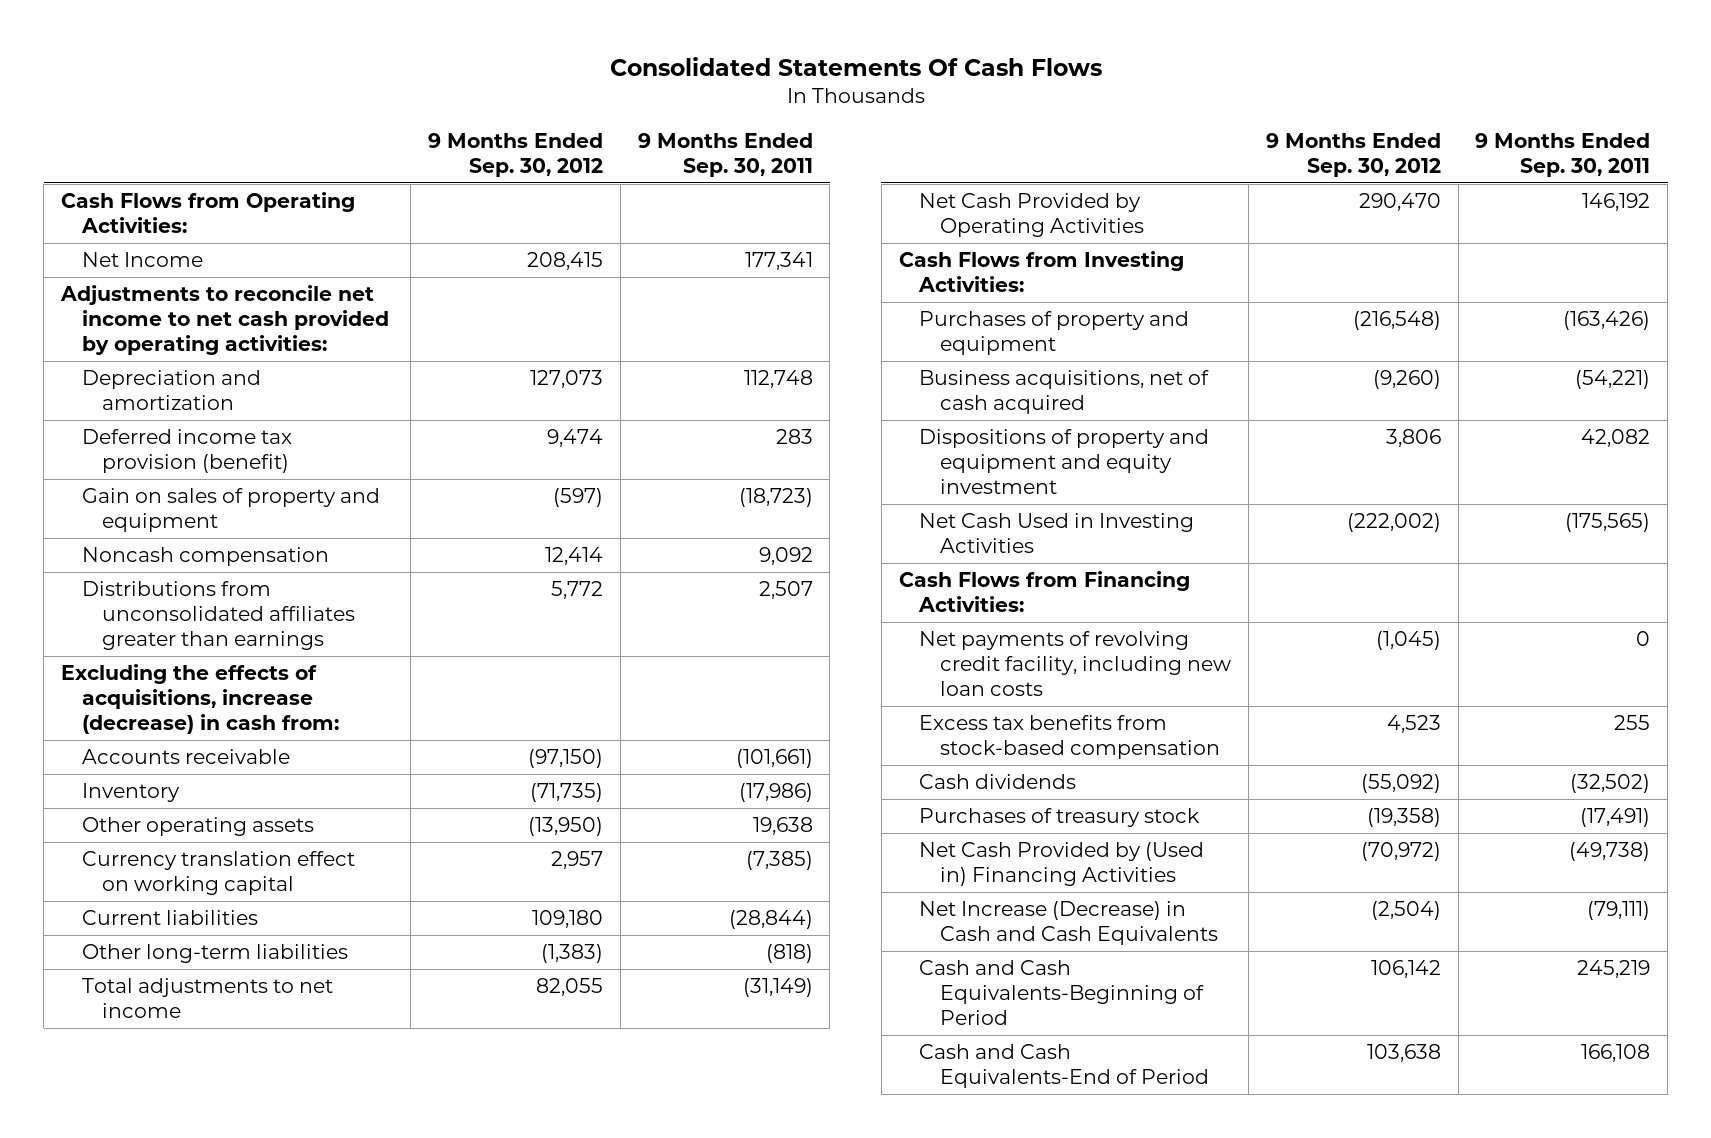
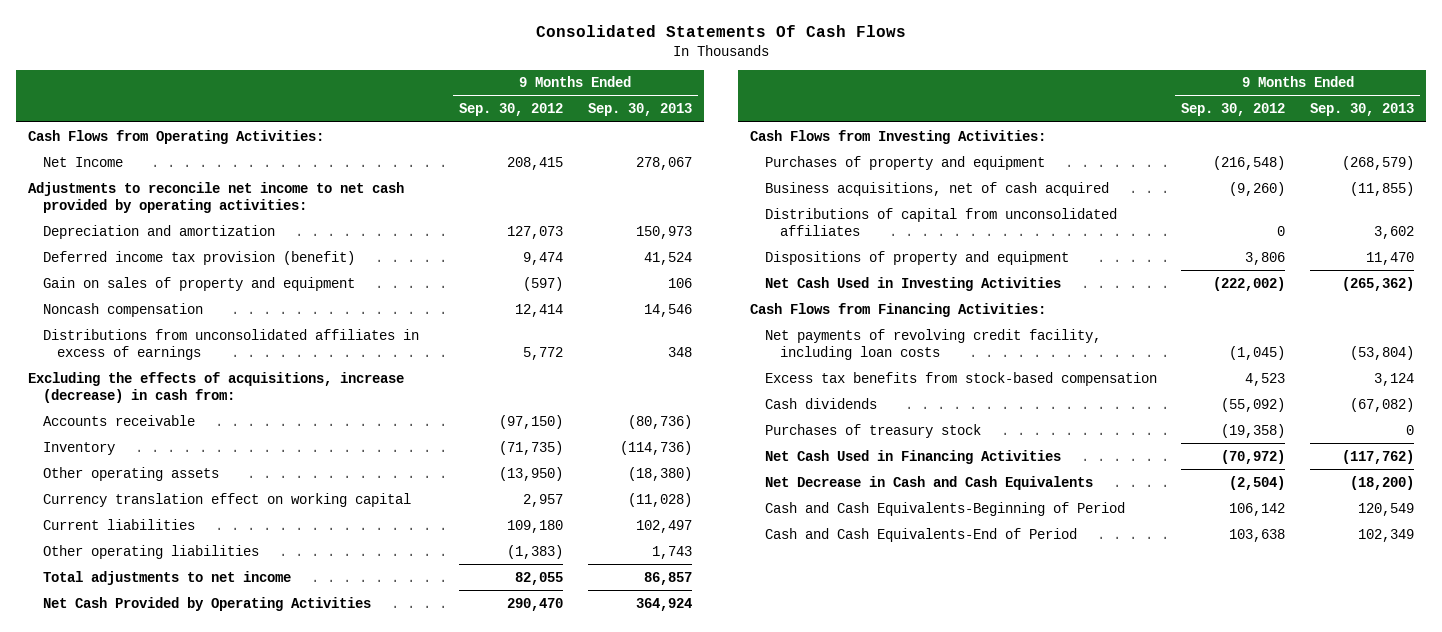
[637,132,813,178] 9 Months Ended Sep. 30, 2011 -> none
none -> [587,103,692,117] Sep. 30, 2013
[81,581,356,651] Distributions from unconsolidated affiliates greater than earnings -> [42,328,419,360] Distributions from unconsolidated affiliates in excess of earnings
[81,944,348,964] Other long-term liabilities -> [42,544,259,559] Other operating liabilities
none -> [765,207,1118,236] Distributions of capital from unconsolidated affiliates
[919,429,1210,495] Dispositions of property and equipment and equity investment -> [765,250,1070,265] Dispositions of property and equipment
[919,631,1232,697] Net payments of revolving credit facility, including new loan costs -> [765,328,1102,360] Net payments of revolving credit facility, including loan costs
[919,842,1205,887] Net Cash Provided by (Used in) Financing Activities -> [765,449,1062,464] Net Cash Used in Financing Activities
[919,901,1219,946] Net Increase (Decrease) in Cash and Cash Equivalents -> [765,475,1094,490] Net Decrease in Cash and Cash Equivalents

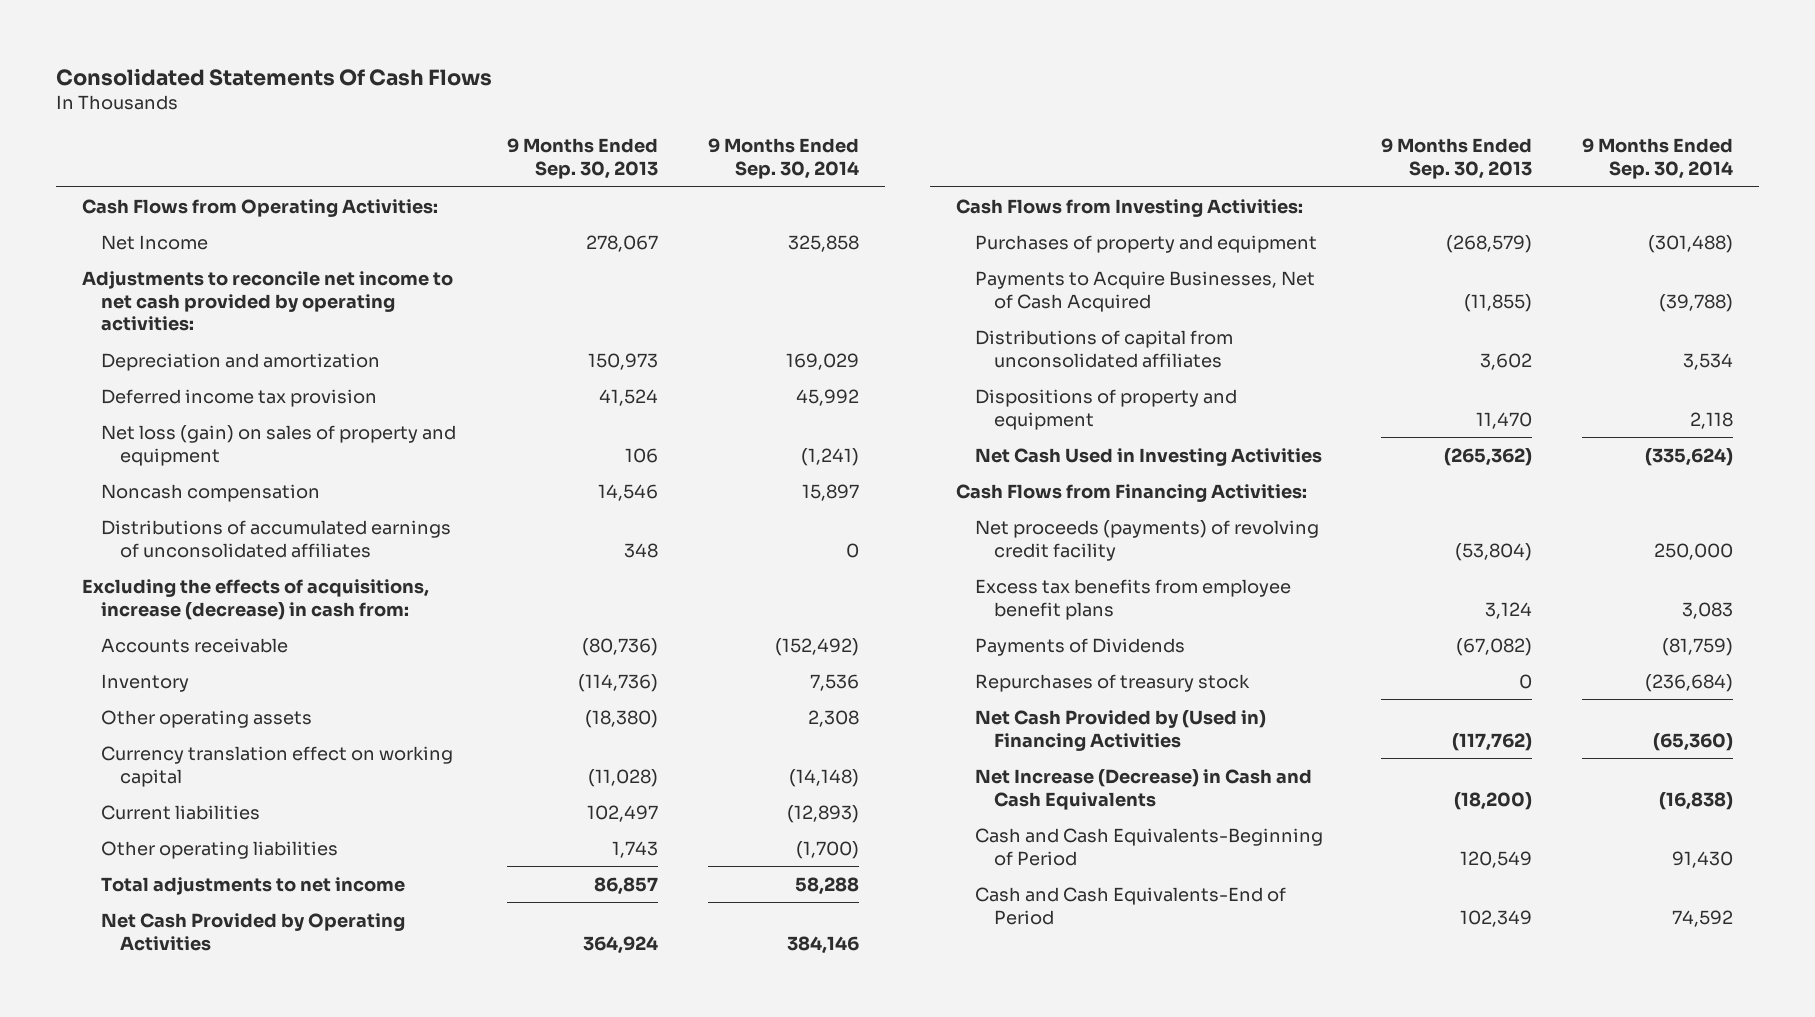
[459,103,564,117] Sep. 30, 2012 -> none
none -> [708,138,860,180] 9 Months Ended Sep. 30, 2014
[42,250,355,265] Deferred income tax provision (benefit) -> [101,388,378,407] Deferred income tax provision
[42,276,355,291] Gain on sales of property and equipment -> [101,424,457,466] Net loss (gain) on sales of property and equipment
[42,328,419,360] Distributions from unconsolidated affiliates in excess of earnings -> [101,519,452,558] Distributions of accumulated earnings of unconsolidated affiliates
[765,181,1110,196] Business acquisitions, net of cash acquired -> [974,270,1315,312] Payments to Acquire Businesses, Net of Cash Acquired
[765,328,1102,360] Net payments of revolving credit facility, including loan costs -> [974,519,1319,561] Net proceeds (payments) of revolving credit facility
[765,371,1158,386] Excess tax benefits from stock-based compensation -> [974,578,1291,620] Excess tax benefits from employee benefit plans
[765,397,878,409] Cash dividends -> [974,637,1185,656] Payments of Dividends
[765,423,982,438] Purchases of treasury stock -> [974,673,1250,692] Repurchases of treasury stock
[765,449,1062,464] Net Cash Used in Financing Activities -> [974,709,1266,751] Net Cash Provided by (Used in) Financing Activities
[765,475,1094,490] Net Decrease in Cash and Cash Equivalents -> [974,768,1312,810] Net Increase (Decrease) in Cash and Cash Equivalents

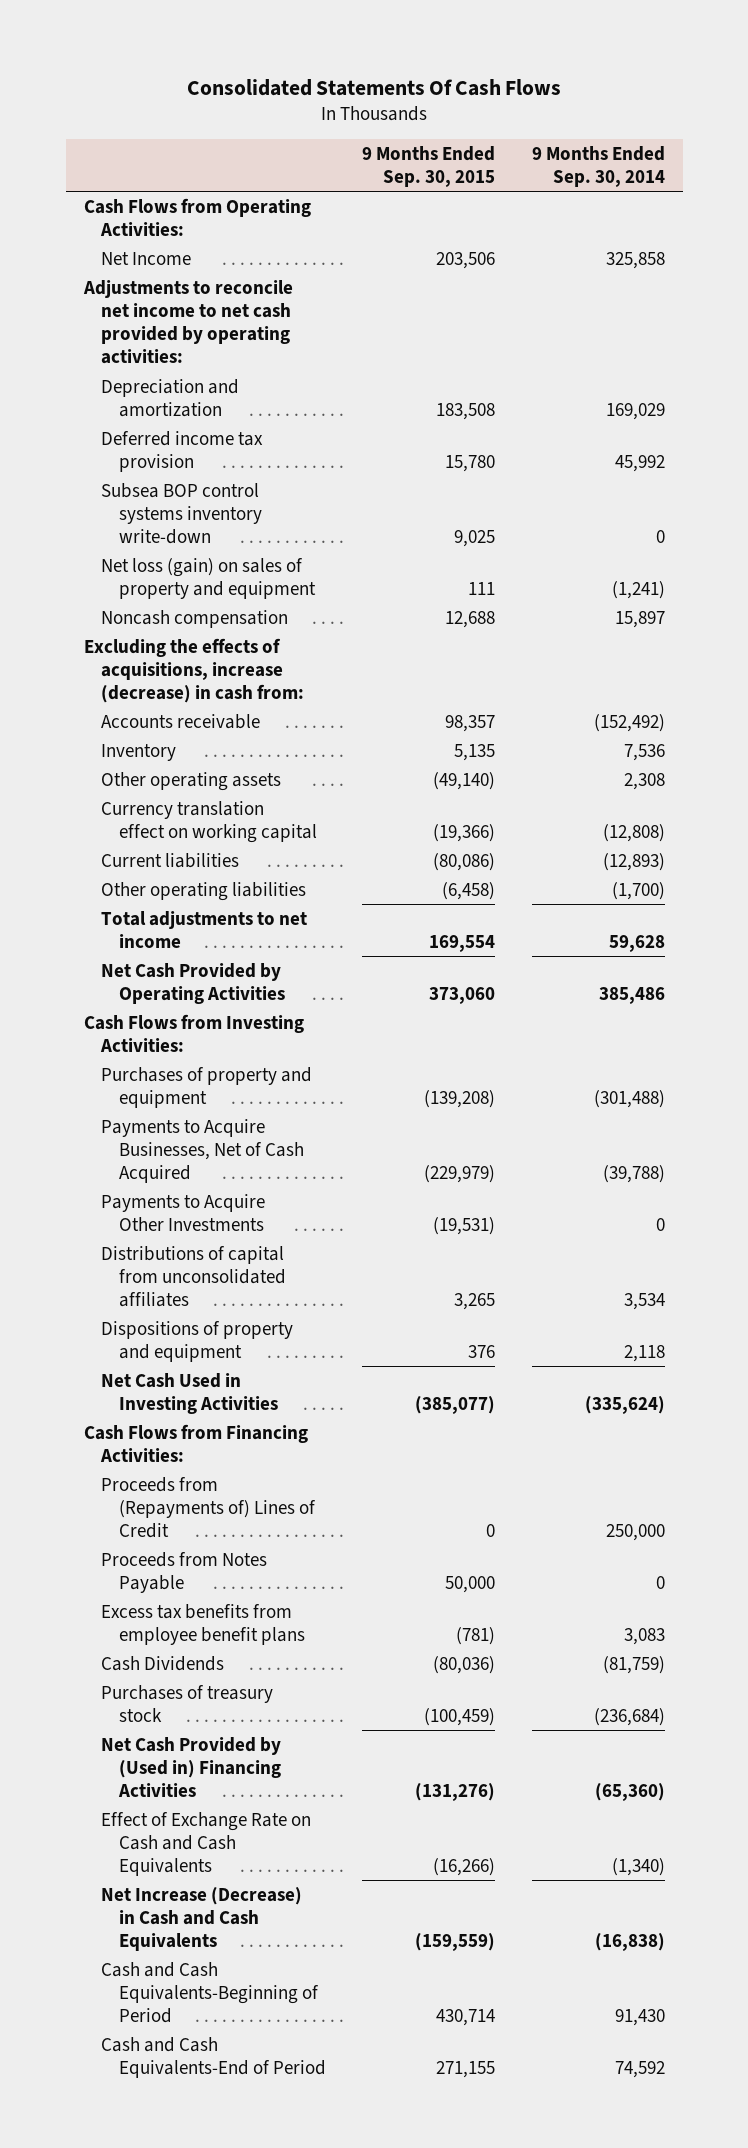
[506,138,658,180] 9 Months Ended Sep. 30, 2013 -> none
none -> [362,145,496,187] 9 Months Ended Sep. 30, 2015
none -> [101,482,263,545] Subsea BOP control systems inventory write-down
[101,519,452,558] Distributions of accumulated earnings of unconsolidated affiliates -> none
[789,768,860,787] (14,148) -> [602,823,665,842] (12,808)
[795,876,860,895] 58,288 -> [608,934,665,952] 59,628
[787,935,860,954] 384,146 -> [598,986,665,1004] 385,486
none -> [101,1193,266,1231] Payments to Acquire Other Investments
[974,519,1319,561] Net proceeds (payments) of revolving credit facility -> none
none -> [101,1476,317,1539] Proceeds from (Repayments of) Lines of Credit
none -> [101,1551,268,1593] Proceeds from Notes Payable
[974,637,1185,656] Payments of Dividends -> [101,1655,225,1671] Cash Dividends
[974,673,1250,692] Repurchases of treasury stock -> [101,1684,274,1722] Purchases of treasury stock
none -> [101,1811,312,1877] Effect of Exchange Rate on Cash and Cash Equivalents

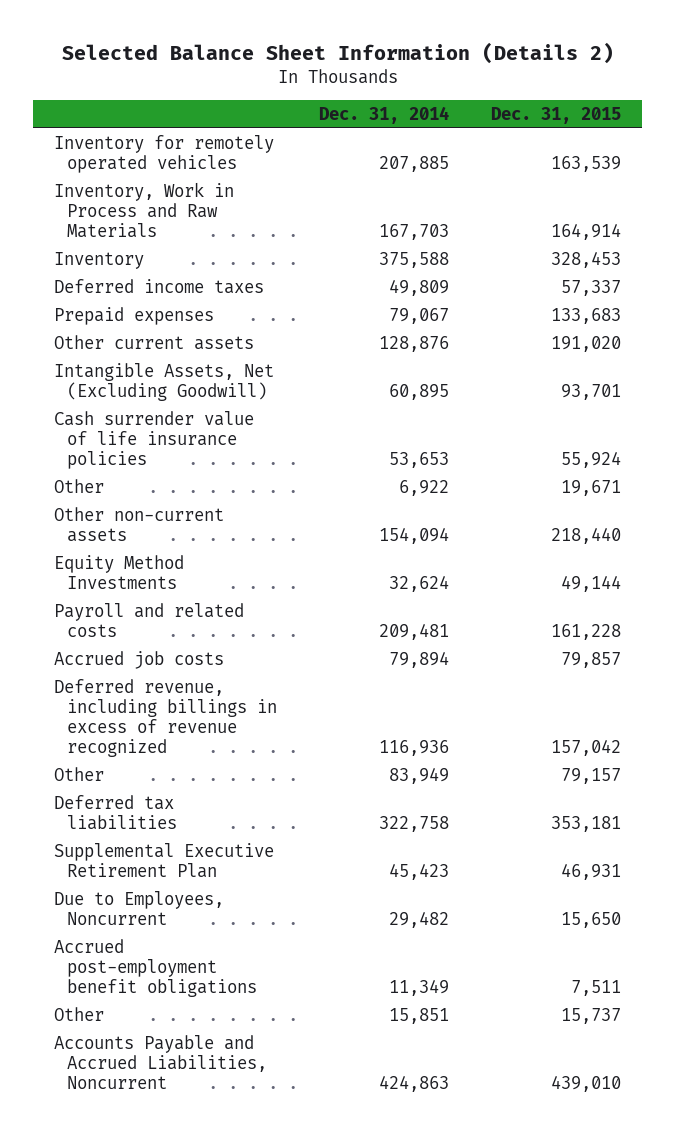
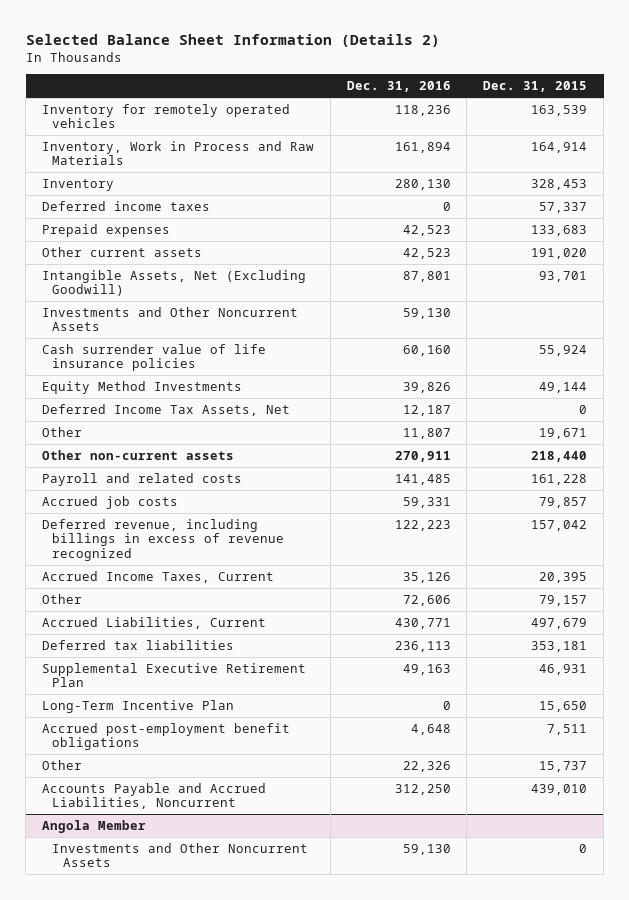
[319,105,450,124] Dec. 31, 2014 -> none
none -> [346,81,451,93] Dec. 31, 2016
none -> [41,306,298,332] Investments and Other Noncurrent Assets
[54,554,185,590] Equity Method Investments -> [41,380,242,394] Equity Method Investments
none -> [41,403,290,416] Deferred Income Tax Assets, Net
none -> [41,570,274,583] Accrued Income Taxes, Current
none -> [41,616,266,629] Accrued Liabilities, Current
[54,890,225,926] Due to Employees, Noncurrent -> [41,699,234,713] Long-Term Incentive Plan
none -> [41,819,146,833] Angola Member
none -> [52,842,309,868] Investments and Other Noncurrent Assets

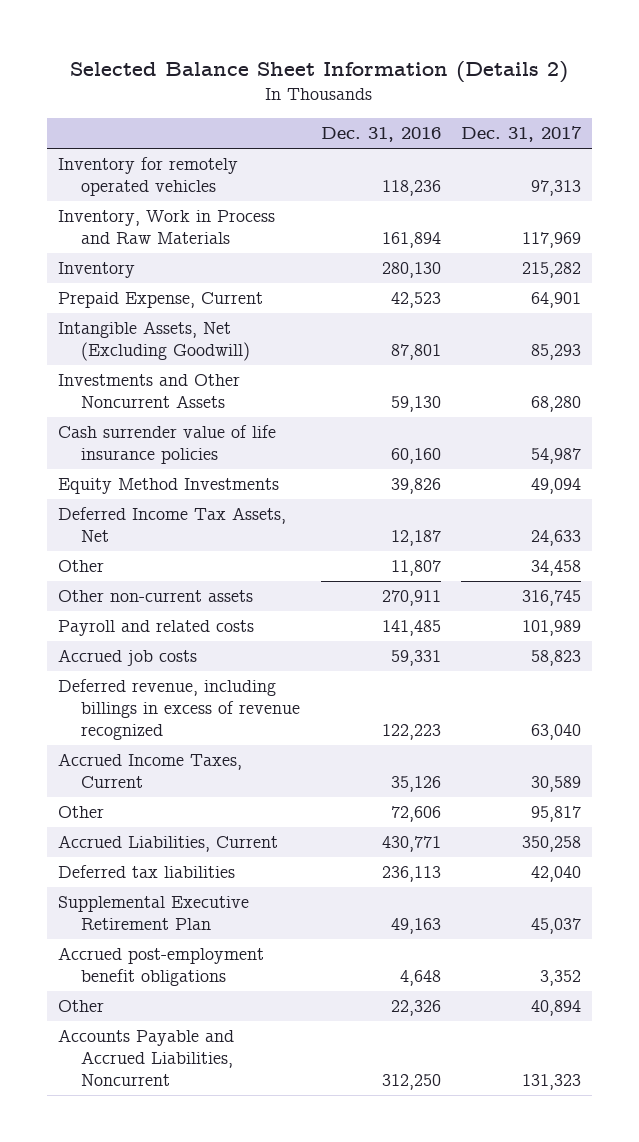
[483,81,588,93] Dec. 31, 2015 -> none
none -> [461,126,583,143] Dec. 31, 2017
[41,200,210,211] Deferred income taxes -> none
[41,246,202,257] Other current assets -> none
[41,223,170,237] Prepaid expenses -> [57,292,263,309] Prepaid Expense, Current
[41,699,234,713] Long-Term Incentive Plan -> none
[41,819,146,833] Angola Member -> none
[52,842,309,868] Investments and Other Noncurrent Assets -> none

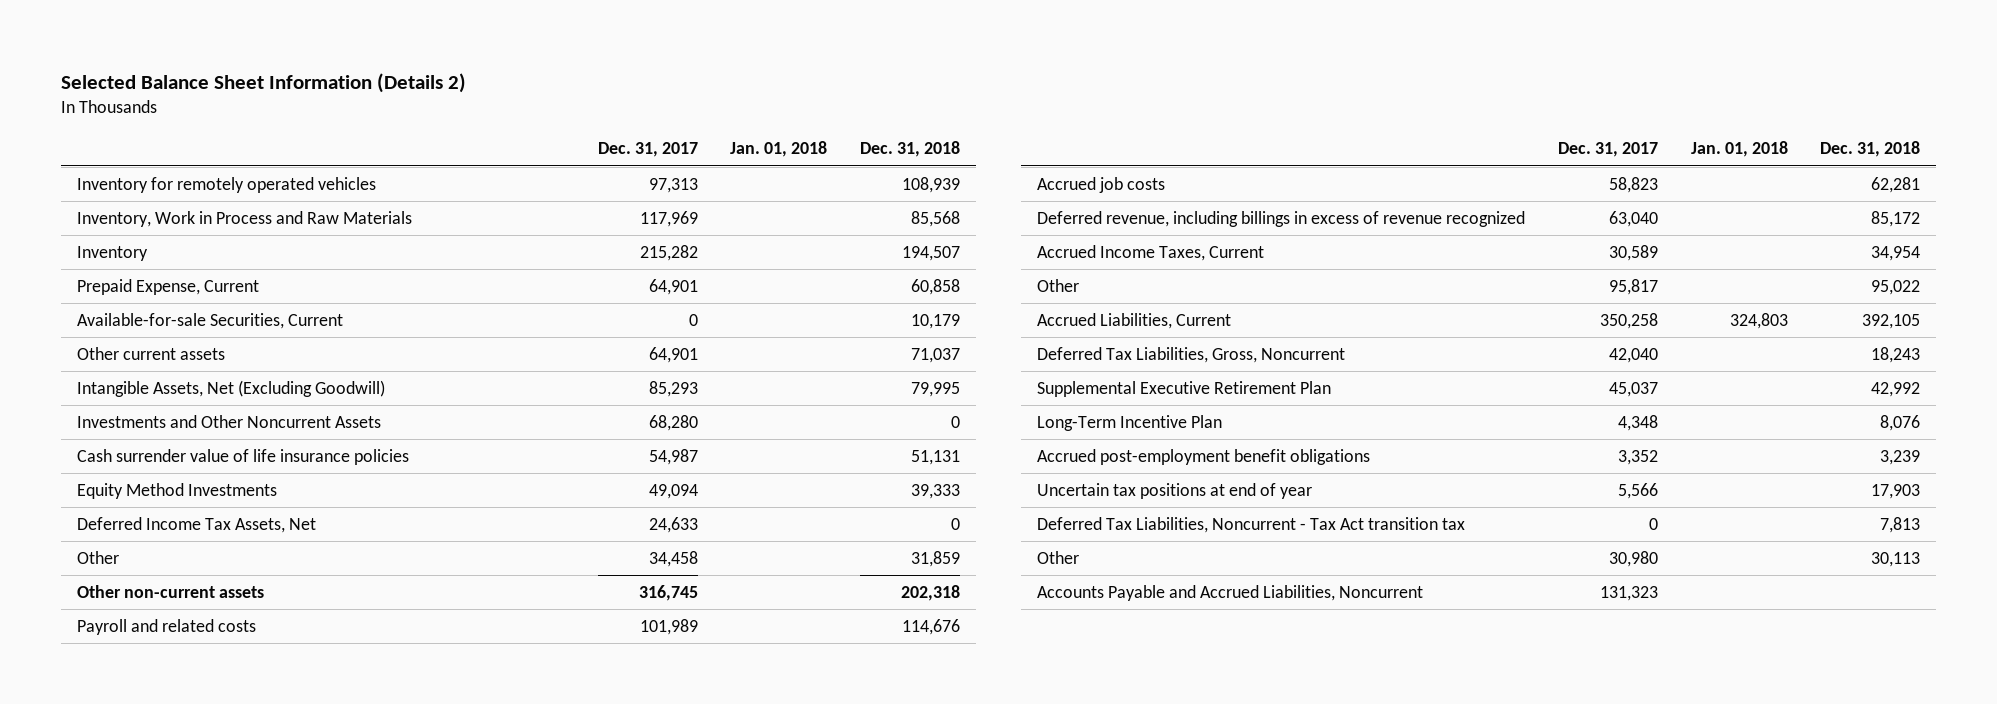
[320,127,441,143] Dec. 31, 2016 -> none
none -> [730,141,828,158] Jan. 01, 2018
none -> [859,141,960,158] Dec. 31, 2018
none -> [77,313,344,330] Available-for-sale Securities, Current
none -> [77,347,226,361] Other current assets
[57,865,235,879] Deferred tax liabilities -> [1037,347,1346,364] Deferred Tax Liabilities, Gross, Noncurrent
none -> [1037,415,1223,432] Long-Term Incentive Plan
none -> [1037,483,1313,500] Uncertain tax positions at end of year
none -> [1037,517,1466,534] Deferred Tax Liabilities, Noncurrent - Tax Act transition tax
[531,1000,582,1017] 40,894 -> [1608,551,1658,568] 30,980

